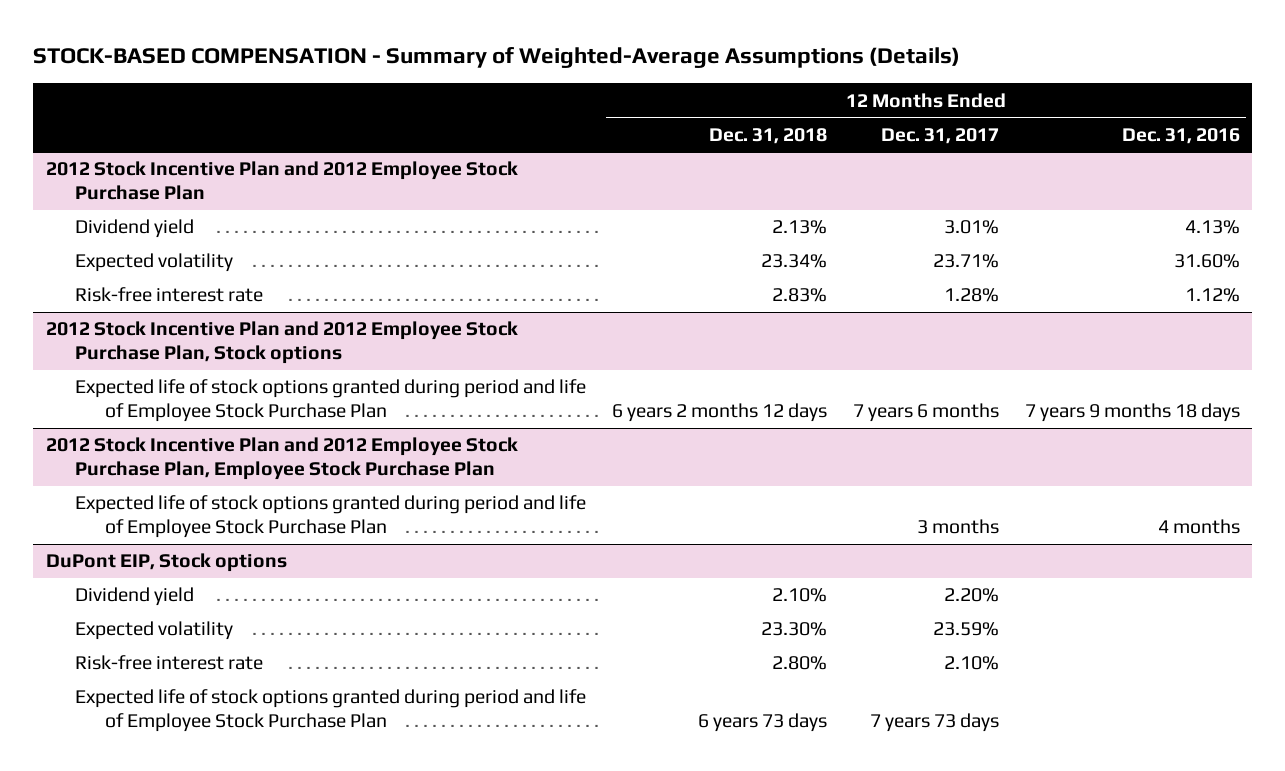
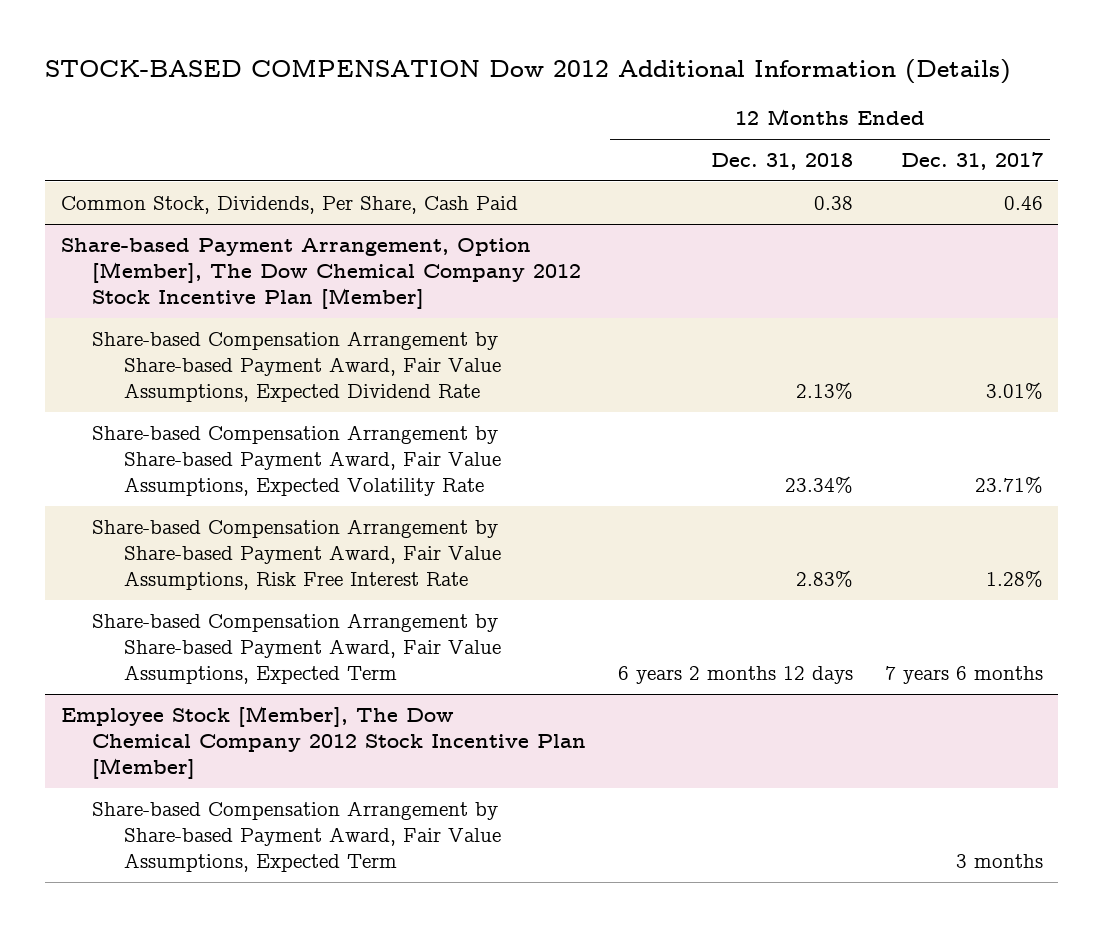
[32,47,960,69] STOCK-BASED COMPENSATION - Summary of Weighted-Average Assumptions (Details) -> [44,58,1011,84] STOCK-BASED COMPENSATION Dow 2012 Additional Information (Details)
[1121,127,1240,144] Dec. 31, 2016 -> none
[45,161,518,201] 2012 Stock Incentive Plan and 2012 Employee Stock Purchase Plan -> none
[45,321,518,365] 2012 Stock Incentive Plan and 2012 Employee Stock Purchase Plan, Stock options -> none
[45,437,518,481] 2012 Stock Incentive Plan and 2012 Employee Stock Purchase Plan, Employee Stock Purchase Plan -> none
[45,553,287,573] DuPont EIP, Stock options -> none
[75,587,195,607] Dividend yield -> none
[75,621,234,641] Expected volatility -> none
[75,655,264,671] Risk-free interest rate -> none
[75,689,587,733] Expected life of stock options granted during period and life of Employee Stock Purchase Plan -> none
none -> [60,195,518,214] Common Stock, Dividends, Per Share, Cash Paid
none -> [60,237,582,309] Share-based Payment Arrangement, Option [Member], The Dow Chemical Company 2012 Stock Incentive Plan [Member]
[75,219,195,239] Dividend yield -> [92,330,501,402] Share-based Compensation Arrangement by Share-based Payment Award, Fair Value Assumptions, Expected Dividend Rate
[75,253,234,273] Expected volatility -> [92,424,501,496] Share-based Compensation Arrangement by Share-based Payment Award, Fair Value Assumptions, Expected Volatility Rate
[75,287,264,303] Risk-free interest rate -> [92,518,501,590] Share-based Compensation Arrangement by Share-based Payment Award, Fair Value Assumptions, Risk Free Interest Rate
[75,379,587,423] Expected life of stock options granted during period and life of Employee Stock Purchase Plan -> [92,612,501,684] Share-based Compensation Arrangement by Share-based Payment Award, Fair Value Assumptions, Expected Term
none -> [60,705,587,779] Employee Stock [Member], The Dow Chemical Company 2012 Stock Incentive Plan [Member]
[75,495,587,539] Expected life of stock options granted during period and life of Employee Stock Purchase Plan -> [92,800,501,872] Share-based Compensation Arrangement by Share-based Payment Award, Fair Value Assumptions, Expected Term

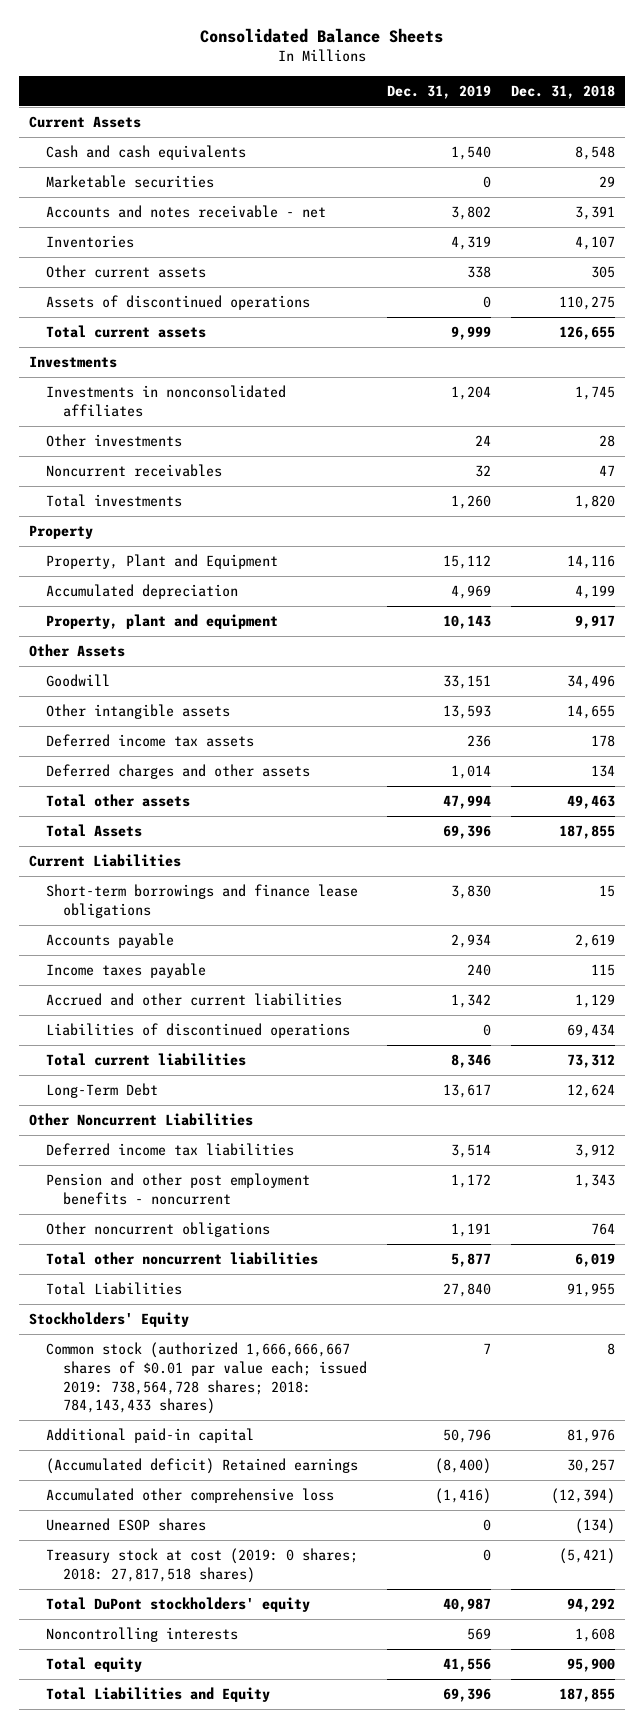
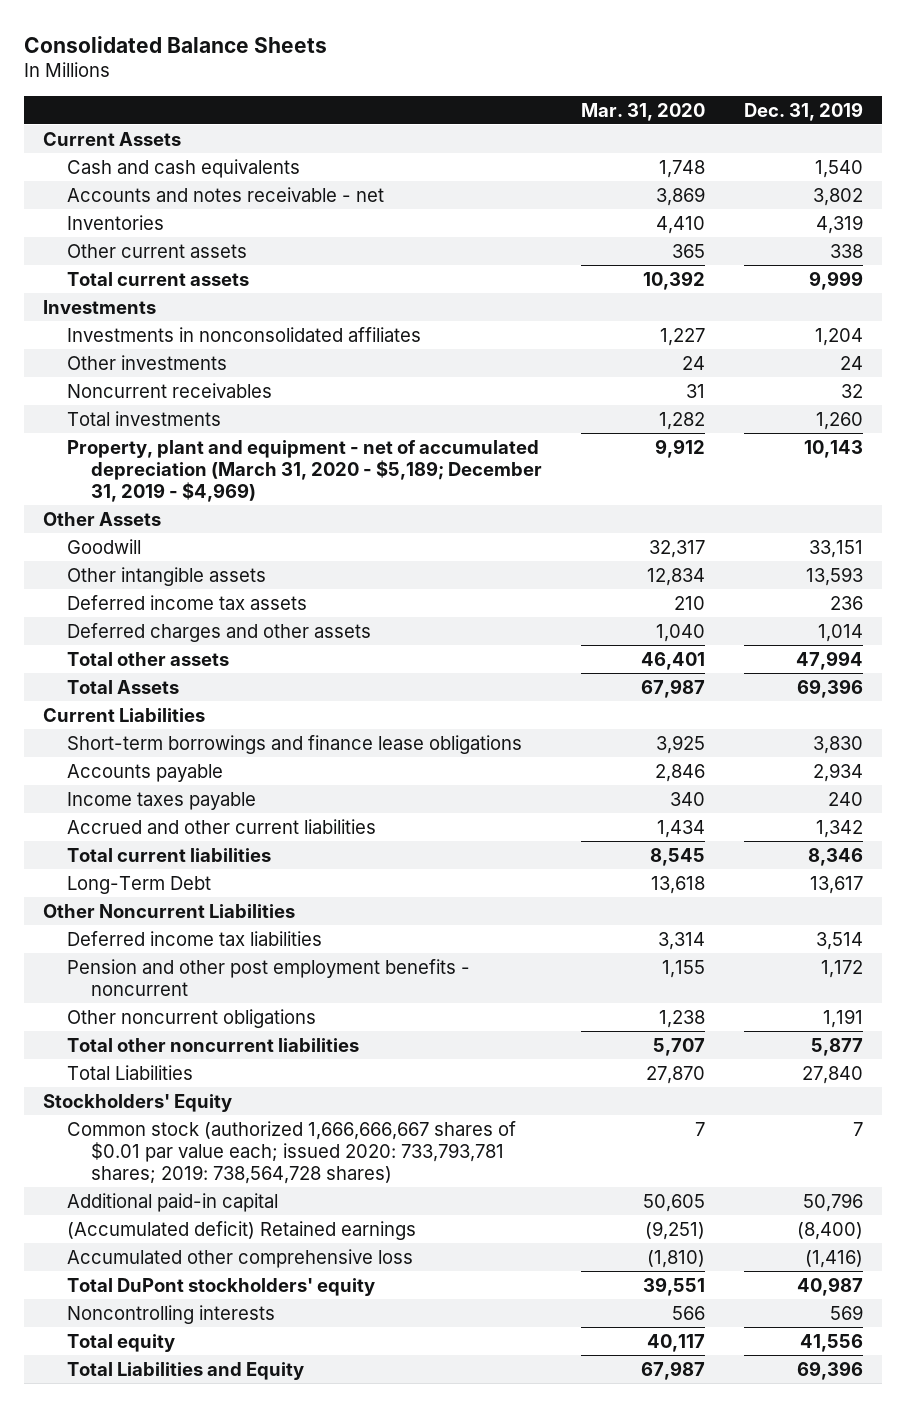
[510,84,615,99] Dec. 31, 2018 -> none
none -> [581,102,706,121] Mar. 31, 2020
[46,174,215,188] Marketable securities -> none
[46,294,311,310] Assets of discontinued operations -> none
[29,524,94,539] Property -> none
[46,553,279,569] Property, Plant and Equipment -> none
[46,583,239,599] Accumulated depreciation -> none
[46,613,279,629] Property, plant and equipment -> [67,439,543,502] Property, plant and equipment - net of accumulated depreciation (March 31, 2020 - $5,189; December 31, 2019 - $4,969)
[46,1022,351,1038] Liabilities of discontinued operations -> none
[46,1341,368,1415] Common stock (authorized 1,666,666,667 shares of $0.01 par value each; issued 2019: 738,564,728 shares; 2018: 784,143,433 shares) -> [67,1120,517,1184] Common stock (authorized 1,666,666,667 shares of $0.01 par value each; issued 2020: 733,793,781 shares; 2019: 738,564,728 shares)
[46,1517,207,1531] Unearned ESOP shares -> none
[46,1547,359,1583] Treasury stock at cost (2019: 0 shares; 2018: 27,817,518 shares) -> none

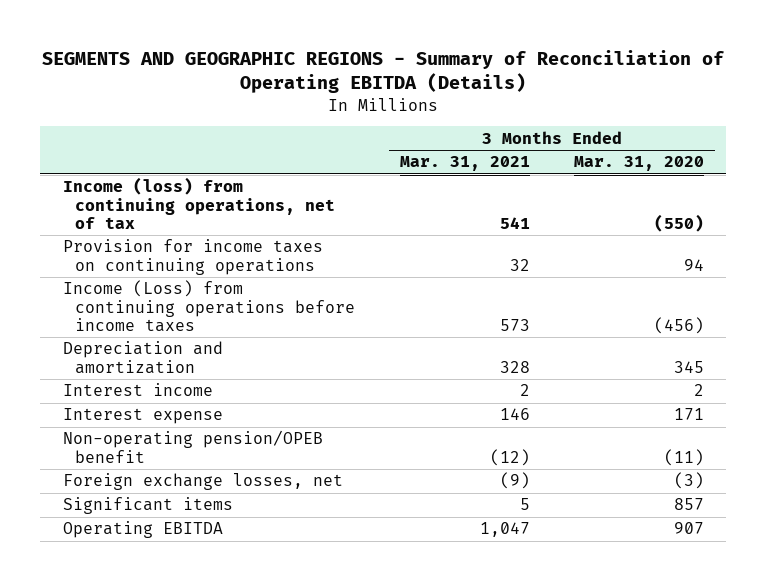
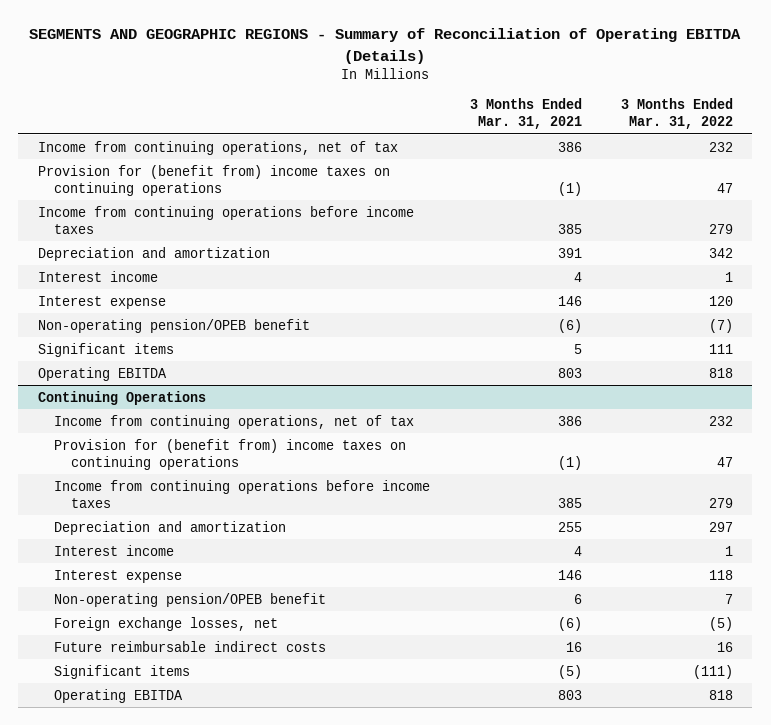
[573,156,704,172] Mar. 31, 2020 -> none
none -> [620,98,733,130] 3 Months Ended Mar. 31, 2022
[62,177,336,229] Income (loss) from continuing operations, net of tax -> [37,140,398,155] Income from continuing operations, net of tax
[499,216,530,229] 541 -> [557,141,582,152] 386
[62,239,323,275] Provision for income taxes on continuing operations -> [37,164,390,196] Provision for (benefit from) income taxes on continuing operations
[509,258,530,271] 32 -> [557,181,582,196] (1)
[62,280,356,332] Income (Loss) from continuing operations before income taxes -> [37,205,414,234] Income from continuing operations before income taxes
[499,318,530,331] 573 -> [557,223,582,234] 385
[499,360,530,373] 328 -> [557,247,582,258] 391
[519,384,530,397] 2 -> [573,271,582,282] 4
[62,473,343,491] Foreign exchange losses, net -> none
[489,448,530,466] (12) -> [557,318,582,333] (6)
[479,522,530,538] 1,047 -> [557,367,582,378] 803
none -> [37,390,206,405] Continuing Operations
none -> [54,414,415,429] Income from continuing operations, net of tax
none -> [54,438,407,470] Provision for (benefit from) income taxes on continuing operations
none -> [54,479,431,508] Income from continuing operations before income taxes
none -> [54,520,287,535] Depreciation and amortization
none -> [54,544,175,556] Interest income
none -> [54,569,183,583] Interest expense
none -> [54,592,327,607] Non-operating pension/OPEB benefit
none -> [54,616,279,631] Foreign exchange losses, net
none -> [54,640,327,652] Future reimbursable indirect costs
none -> [54,664,191,679] Significant items
none -> [54,688,184,703] Operating EBITDA

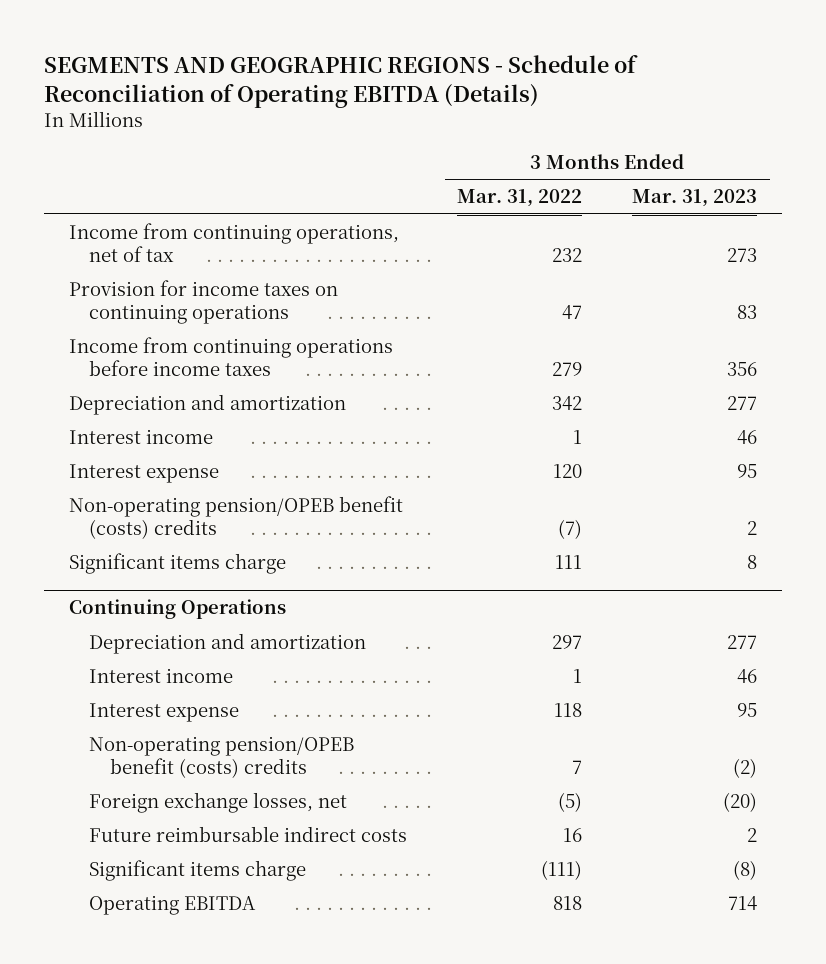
[29,28,742,64] SEGMENTS AND GEOGRAPHIC REGIONS - Summary of Reconciliation of Operating EBITDA (Details) -> [44,54,639,108] SEGMENTS AND GEOGRAPHIC REGIONS - Schedule of Reconciliation of Operating EBITDA (Details)
[469,98,582,130] 3 Months Ended Mar. 31, 2021 -> none
none -> [632,189,758,208] Mar. 31, 2023
[37,164,390,196] Provision for (benefit from) income taxes on continuing operations -> [69,279,339,324] Provision for income taxes on continuing operations
[37,366,167,381] Operating EBITDA -> none
[37,318,310,333] Non-operating pension/OPEB benefit -> [69,495,404,539] Non-operating pension/OPEB benefit (costs) credits
[37,342,174,357] Significant items -> [69,552,287,574] Significant items charge
[54,414,415,429] Income from continuing operations, net of tax -> none
[54,438,407,470] Provision for (benefit from) income taxes on continuing operations -> none
[54,479,431,508] Income from continuing operations before income taxes -> none
[54,592,327,607] Non-operating pension/OPEB benefit -> [89,735,355,778] Non-operating pension/OPEB benefit (costs) credits
[54,664,191,679] Significant items -> [89,859,307,881] Significant items charge

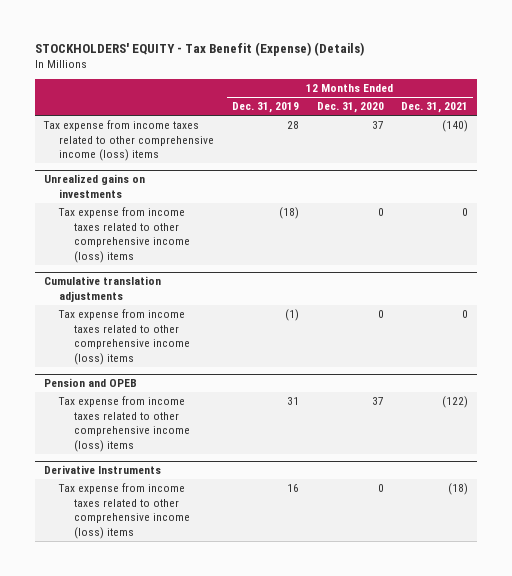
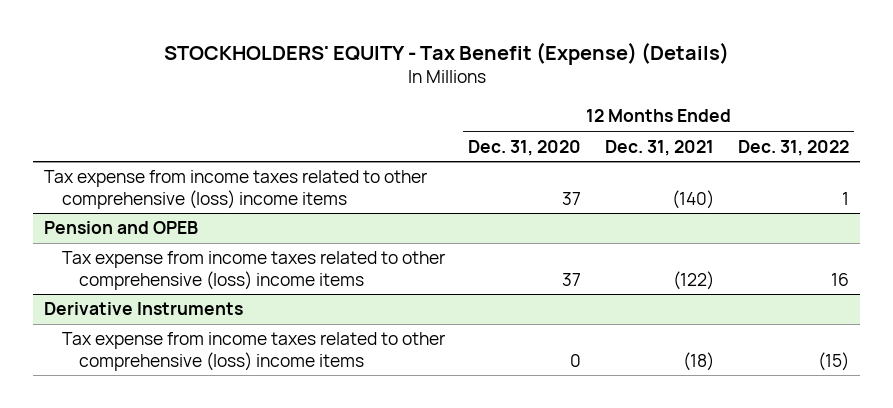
[231,102,299,114] Dec. 31, 2019 -> none
none -> [737,139,849,156] Dec. 31, 2022
[43,174,145,199] Unrealized gains on investments -> none
[57,207,190,263] Tax expense from income taxes related to other comprehensive income (loss) items -> none
[43,276,161,303] Cumulative translation adjustments -> none
[57,309,190,365] Tax expense from income taxes related to other comprehensive income (loss) items -> none
[42,120,214,162] Tax expense from income taxes related to other comprehensive income (loss) items -> [44,170,428,209] Tax expense from income taxes related to other comprehensive (loss) income items
[57,396,190,452] Tax expense from income taxes related to other comprehensive income (loss) items -> [61,251,445,290] Tax expense from income taxes related to other comprehensive (loss) income items
[57,483,190,539] Tax expense from income taxes related to other comprehensive income (loss) items -> [61,332,445,371] Tax expense from income taxes related to other comprehensive (loss) income items

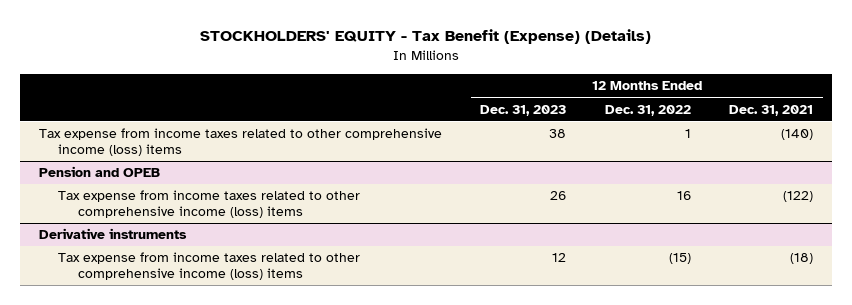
[468,139,582,156] Dec. 31, 2020 -> none
none -> [480,104,567,116] Dec. 31, 2023
[44,170,428,209] Tax expense from income taxes related to other comprehensive (loss) income items -> [38,128,442,157] Tax expense from income taxes related to other comprehensive income (loss) items
[61,251,445,290] Tax expense from income taxes related to other comprehensive (loss) income items -> [58,190,361,219] Tax expense from income taxes related to other comprehensive income (loss) items
[44,302,244,316] Derivative Instruments -> [38,228,187,240] Derivative instruments
[61,332,445,371] Tax expense from income taxes related to other comprehensive (loss) income items -> [58,252,361,281] Tax expense from income taxes related to other comprehensive income (loss) items

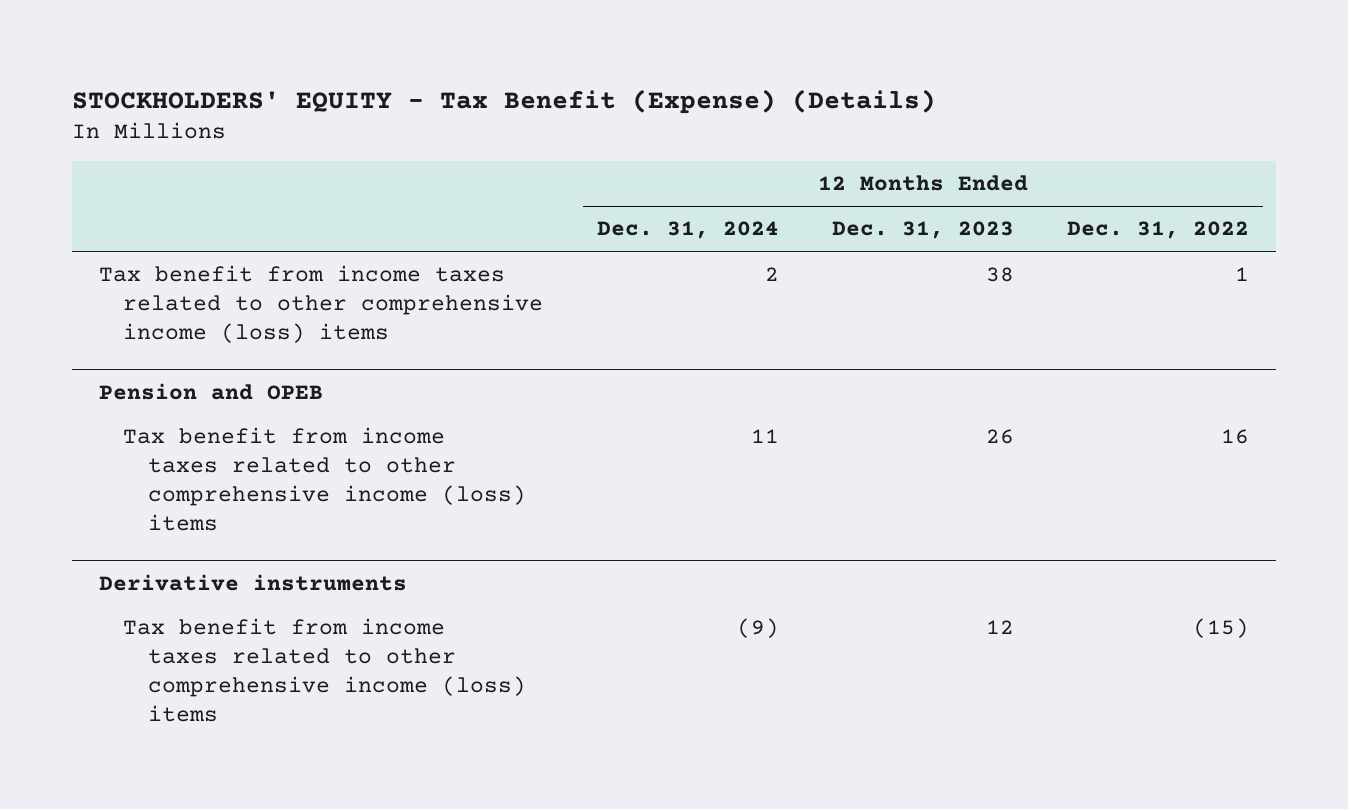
[729,104,814,116] Dec. 31, 2021 -> none
none -> [596,221,779,240] Dec. 31, 2024
[38,128,442,157] Tax expense from income taxes related to other comprehensive income (loss) items -> [98,265,544,343] Tax benefit from income taxes related to other comprehensive income (loss) items
[58,190,361,219] Tax expense from income taxes related to other comprehensive income (loss) items -> [123,427,527,531] Tax benefit from income taxes related to other comprehensive income (loss) items
[58,252,361,281] Tax expense from income taxes related to other comprehensive income (loss) items -> [123,618,527,722] Tax benefit from income taxes related to other comprehensive income (loss) items

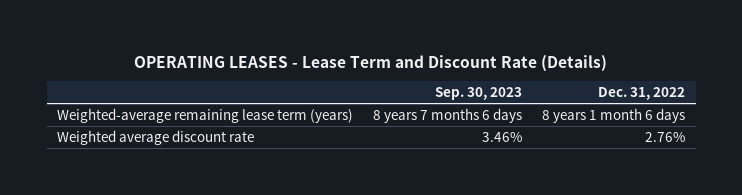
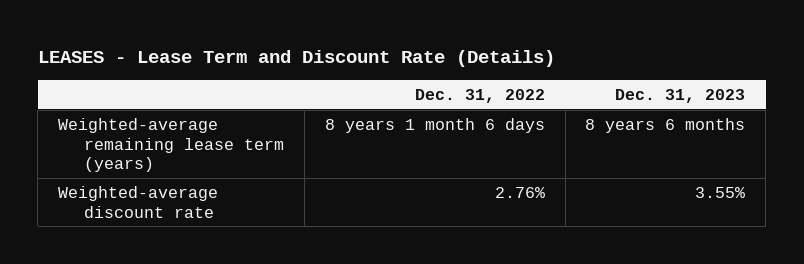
[134,54,608,72] OPERATING LEASES - Lease Term and Discount Rate (Details) -> [37,50,555,68] LEASES - Lease Term and Discount Rate (Details)
[435,87,523,101] Sep. 30, 2023 -> none
none -> [615,88,746,103] Dec. 31, 2023
[56,129,254,145] Weighted average discount rate -> [58,185,219,218] Weighted-average discount rate

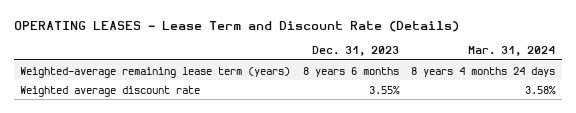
[37,50,555,68] LEASES - Lease Term and Discount Rate (Details) -> [14,21,460,33] OPERATING LEASES - Lease Term and Discount Rate (Details)
[414,88,545,103] Dec. 31, 2022 -> none
none -> [468,46,556,57] Mar. 31, 2024
[58,185,219,218] Weighted-average discount rate -> [20,85,201,97] Weighted average discount rate

